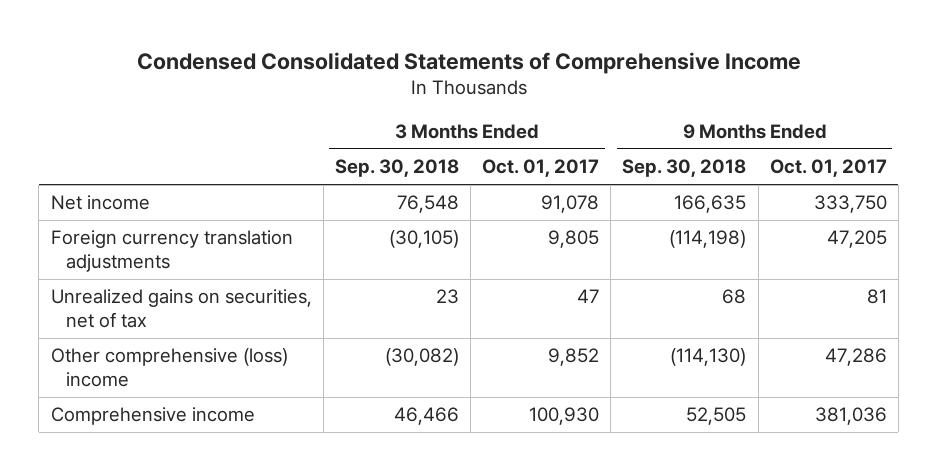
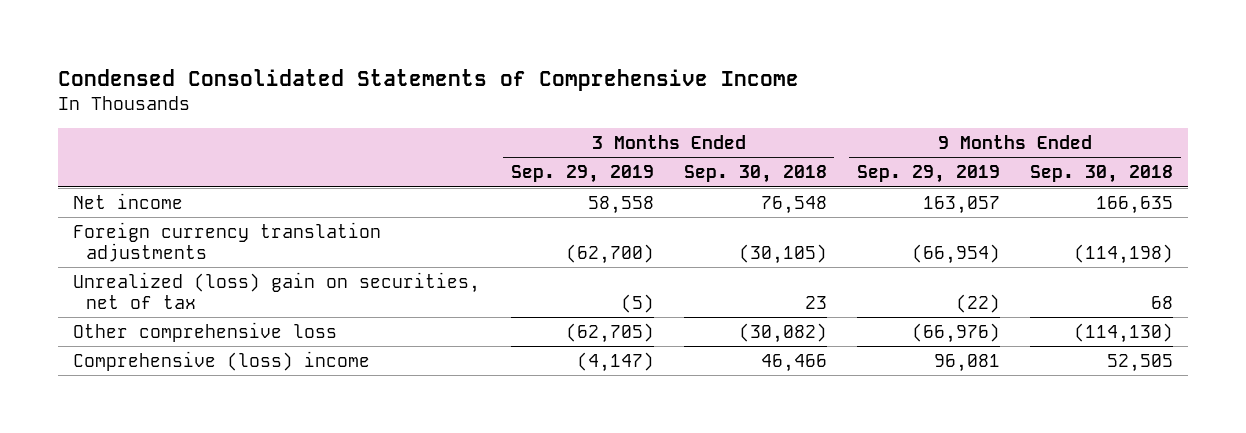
[482,159,600,178] Oct. 01, 2017 -> none
[769,159,887,178] Oct. 01, 2017 -> none
none -> [510,165,654,184] Sep. 29, 2019
none -> [856,165,1000,184] Sep. 29, 2019
[50,289,312,329] Unrealized gains on securities, net of tax -> [73,271,481,310] Unrealized (loss) gain on securities, net of tax
[50,348,288,388] Other comprehensive (loss) income -> [73,321,338,342] Other comprehensive loss
[50,407,255,426] Comprehensive income -> [73,350,371,371] Comprehensive (loss) income

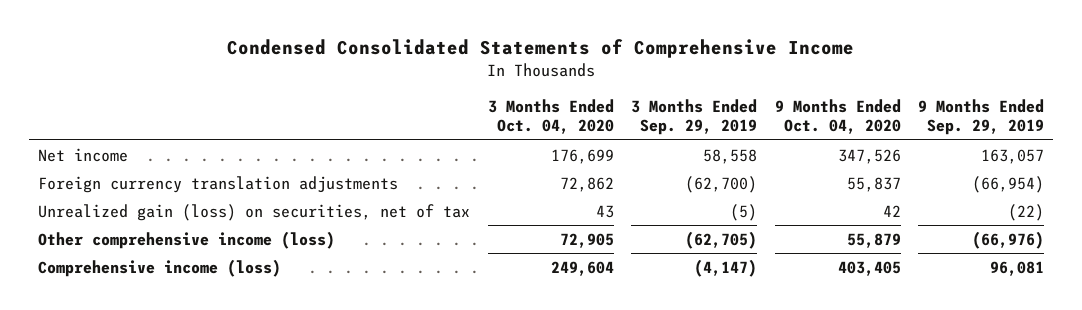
[683,165,827,184] Sep. 30, 2018 -> none
[1030,165,1174,184] Sep. 30, 2018 -> none
none -> [487,98,614,134] 3 Months Ended Oct. 04, 2020
none -> [774,98,901,134] 9 Months Ended Oct. 04, 2020
[73,271,481,310] Unrealized (loss) gain on securities, net of tax -> [38,203,471,221] Unrealized gain (loss) on securities, net of tax
[73,321,338,342] Other comprehensive loss -> [38,230,336,249] Other comprehensive income (loss)
[73,350,371,371] Comprehensive (loss) income -> [38,258,282,277] Comprehensive income (loss)

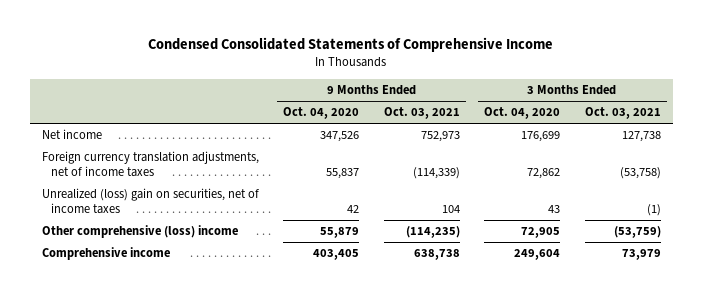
[631,98,758,135] 3 Months Ended Sep. 29, 2019 -> none
[918,98,1045,135] 9 Months Ended Sep. 29, 2019 -> none
none -> [383,107,460,120] Oct. 03, 2021
none -> [584,107,661,120] Oct. 03, 2021
[38,175,399,193] Foreign currency translation adjustments -> [41,151,259,178] Foreign currency translation adjustments, net of income taxes
[38,203,471,221] Unrealized gain (loss) on securities, net of tax -> [41,188,259,215] Unrealized (loss) gain on securities, net of income taxes
[38,230,336,249] Other comprehensive income (loss) -> [41,225,238,239] Other comprehensive (loss) income
[38,258,282,277] Comprehensive income (loss) -> [41,247,170,261] Comprehensive income

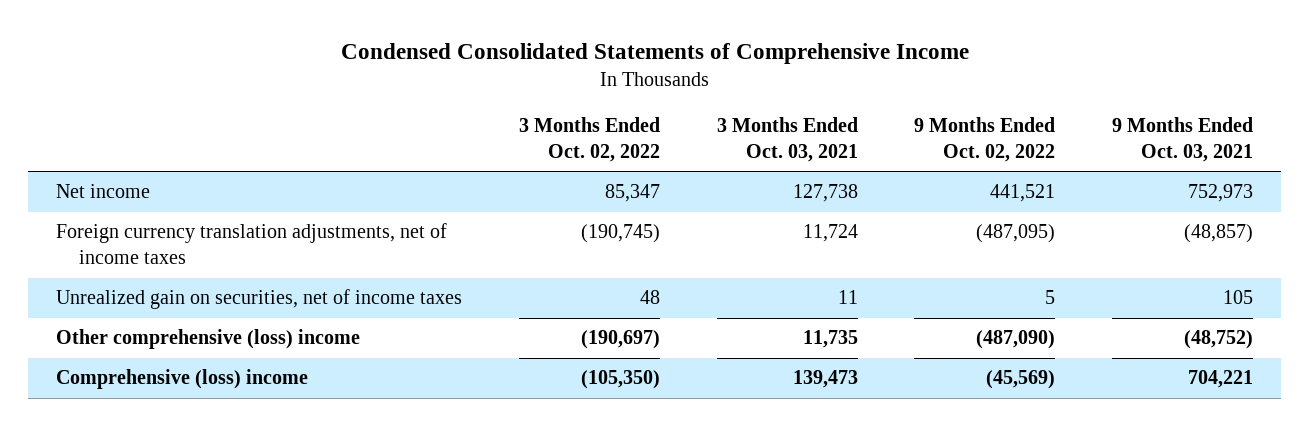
[283,107,360,120] Oct. 04, 2020 -> none
[484,107,561,120] Oct. 04, 2020 -> none
none -> [518,117,660,163] 3 Months Ended Oct. 02, 2022
none -> [914,117,1056,163] 9 Months Ended Oct. 02, 2022
[412,167,460,180] (114,339) -> [1183,224,1253,244] (48,857)
[619,167,661,180] (53,758) -> [802,224,858,243] 11,724
[41,188,259,215] Unrealized (loss) gain on securities, net of income taxes -> [56,289,463,310] Unrealized gain on securities, net of income taxes
[441,205,460,214] 104 -> [1222,290,1253,305] 105
[646,204,661,217] (1) -> [837,290,858,305] 11
[405,226,460,239] (114,235) -> [1183,330,1253,350] (48,752)
[613,226,661,239] (53,759) -> [802,330,858,349] 11,735
[41,247,170,261] Comprehensive income -> [56,369,309,390] Comprehensive (loss) income
[413,249,460,261] 638,738 -> [1187,370,1253,389] 704,221
[621,249,661,261] 73,979 -> [792,370,858,389] 139,473

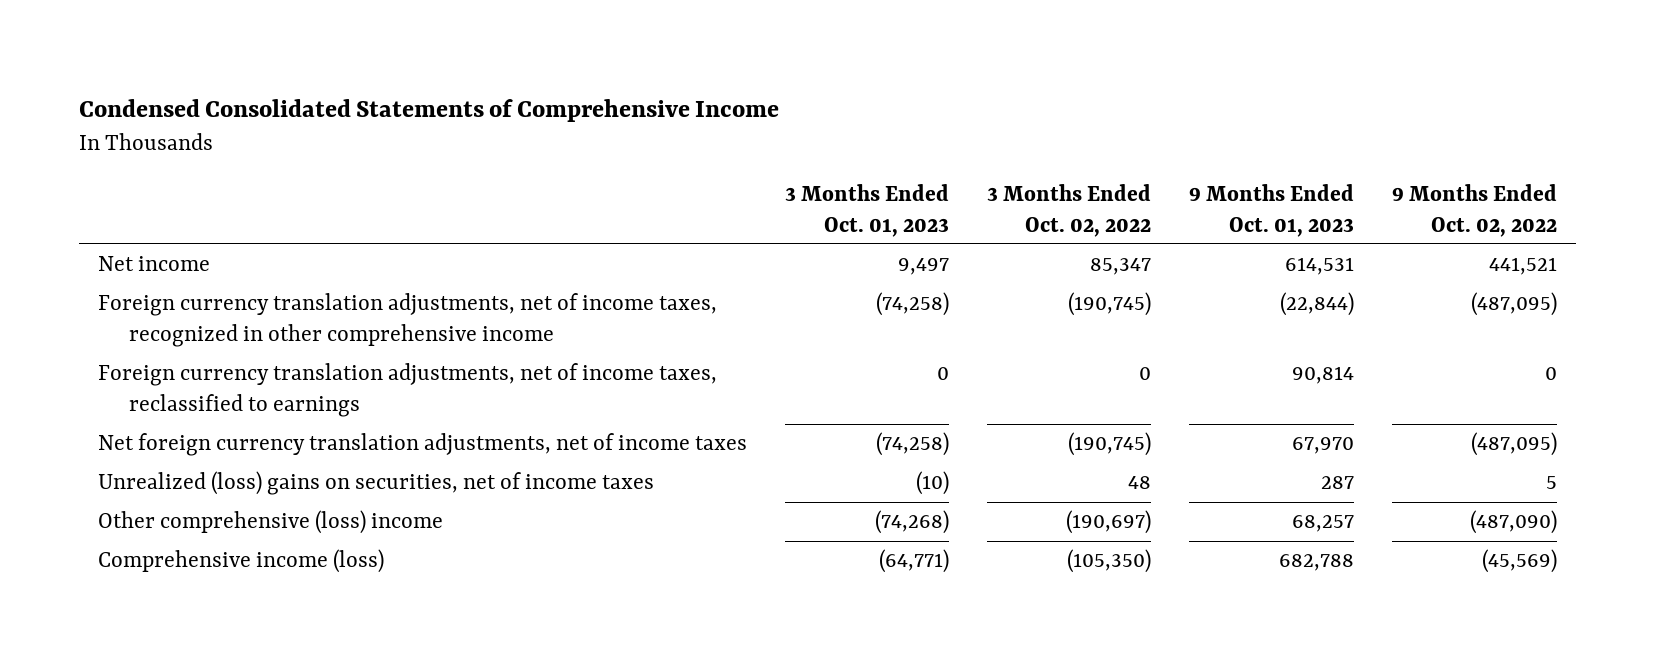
[716,117,858,163] 3 Months Ended Oct. 03, 2021 -> none
[1111,117,1253,163] 9 Months Ended Oct. 03, 2021 -> none
none -> [785,183,950,237] 3 Months Ended Oct. 01, 2023
none -> [1189,183,1355,237] 9 Months Ended Oct. 01, 2023
none -> [98,293,718,348] Foreign currency translation adjustments, net of income taxes, recognized in other comprehensive income
none -> [98,363,718,418] Foreign currency translation adjustments, net of income taxes, reclassified to earnings
[56,223,448,265] Foreign currency translation adjustments, net of income taxes -> [98,433,748,457] Net foreign currency translation adjustments, net of income taxes
[56,289,463,310] Unrealized gain on securities, net of income taxes -> [98,471,655,496] Unrealized (loss) gains on securities, net of income taxes
[56,369,309,390] Comprehensive (loss) income -> [98,549,385,574] Comprehensive income (loss)

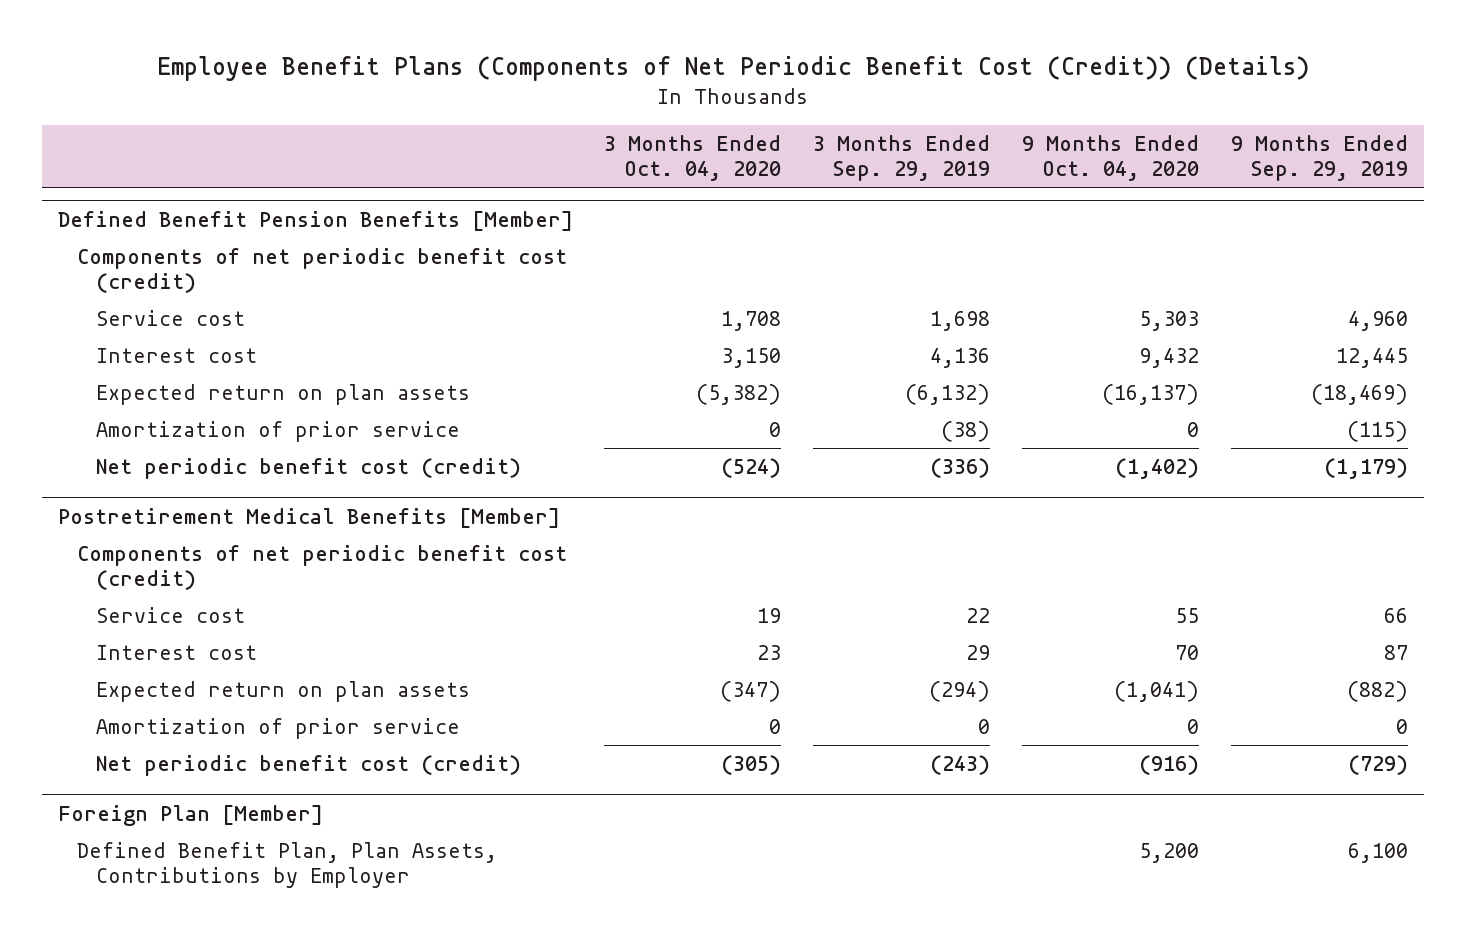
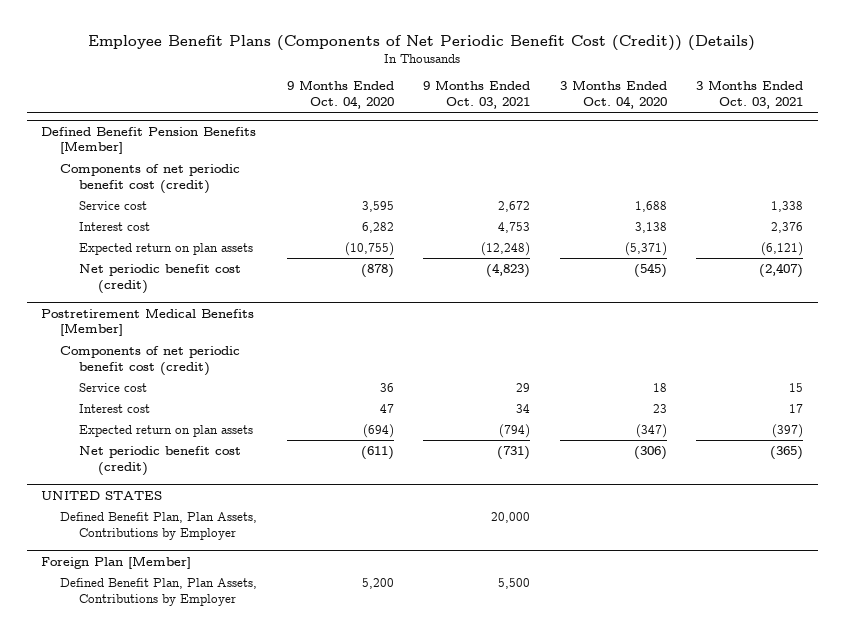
[813,135,991,182] 3 Months Ended Sep. 29, 2019 -> none
[1230,135,1408,182] 9 Months Ended Sep. 29, 2019 -> none
none -> [423,80,531,109] 9 Months Ended Oct. 03, 2021
none -> [696,80,804,109] 3 Months Ended Oct. 03, 2021
[96,421,461,443] Amortization of prior service -> none
[721,311,782,332] 1,708 -> [634,200,667,212] 1,688
[1138,311,1199,332] 5,303 -> [361,200,394,212] 3,595
[721,348,782,369] 3,150 -> [634,221,667,233] 3,138
[1138,348,1199,369] 9,432 -> [361,221,394,233] 6,282
[696,384,782,406] (5,382) -> [624,241,667,256] (5,371)
[1101,384,1199,406] (16,137) -> [344,241,394,256] (10,755)
[721,458,782,479] (524) -> [633,262,667,278] (545)
[1114,458,1199,480] (1,402) -> [360,263,394,278] (878)
[96,718,461,740] Amortization of prior service -> none
[757,608,782,624] 19 -> [652,382,667,392] 18
[1174,608,1199,624] 55 -> [379,382,394,392] 36
[1174,645,1199,661] 70 -> [379,403,394,413] 47
[1113,681,1199,703] (1,041) -> [362,423,394,438] (694)
[721,755,782,776] (305) -> [633,445,667,460] (306)
[1138,755,1199,776] (916) -> [360,445,394,460] (611)
none -> [41,490,163,500] UNITED STATES
none -> [60,511,258,540] Defined Benefit Plan, Plan Assets, Contributions by Employer

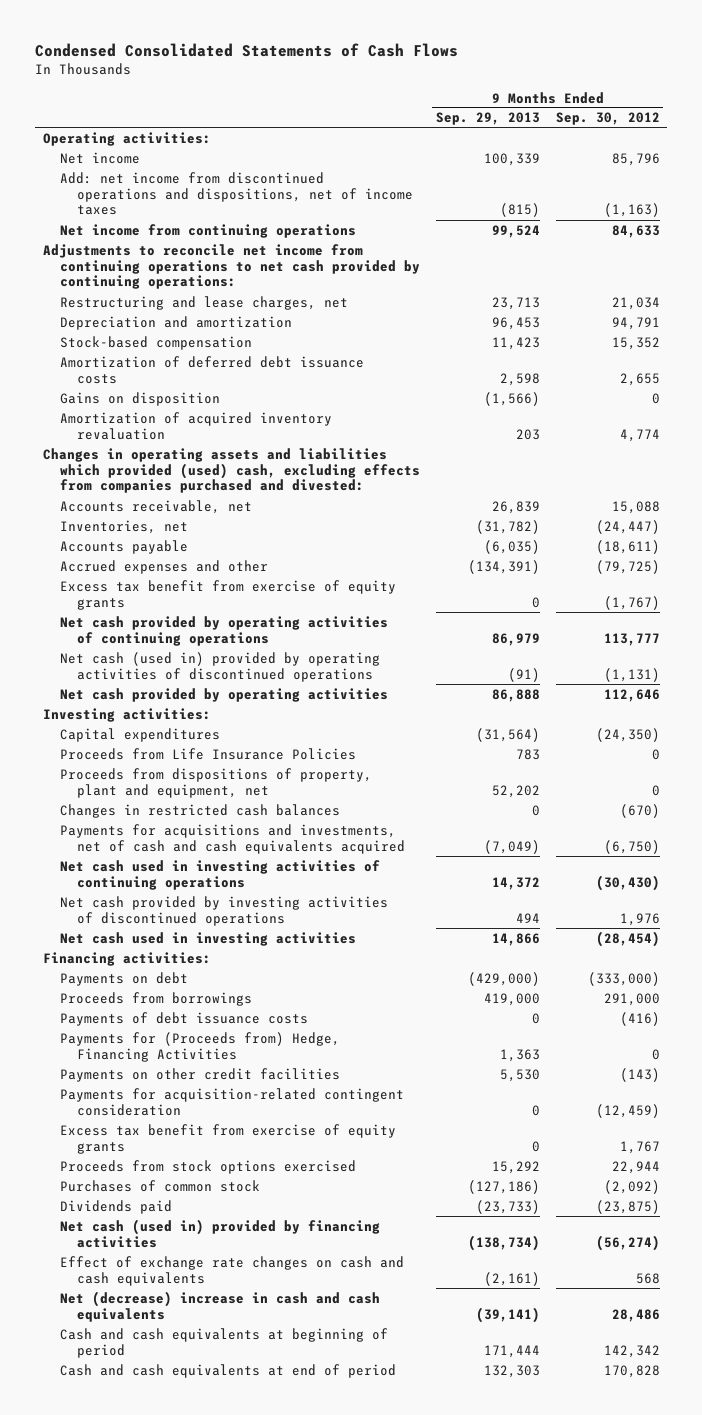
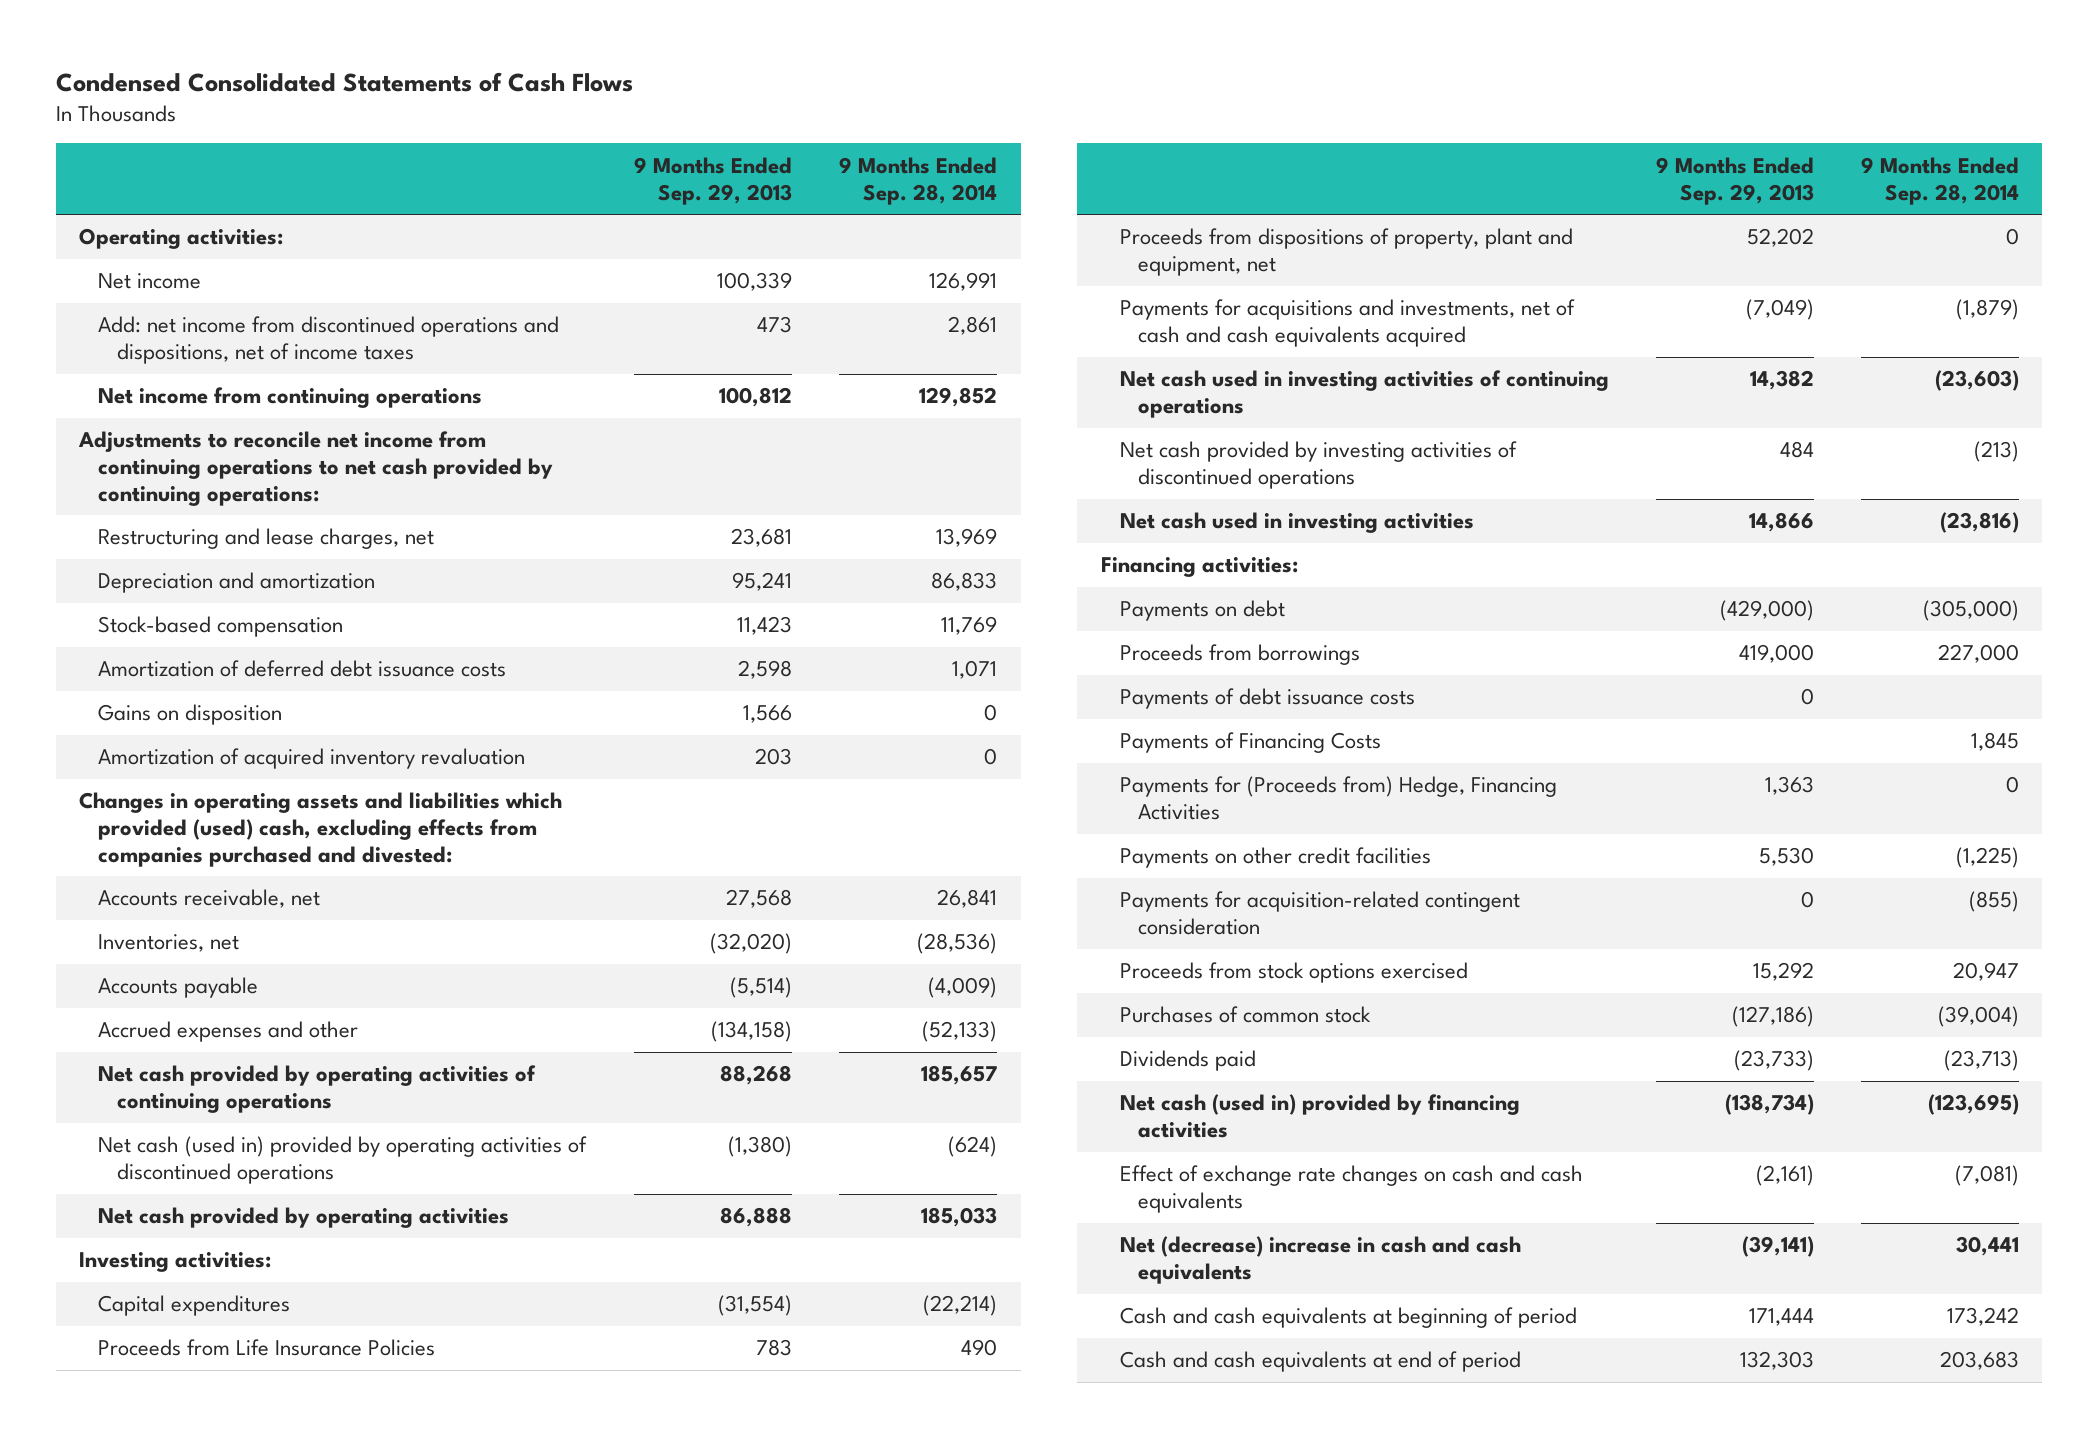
[555,112,660,126] Sep. 30, 2012 -> none
none -> [839,156,998,205] 9 Months Ended Sep. 28, 2014
[499,203,540,218] (815) -> [757,316,793,334] 473
[491,224,540,238] 99,524 -> [719,387,793,408] 100,812
[491,296,540,310] 23,713 -> [731,528,793,548] 23,681
[491,316,540,330] 96,453 -> [732,572,793,592] 95,241
[483,391,540,406] (1,566) -> [743,705,793,724] 1,566
[59,579,396,610] Excess tax benefit from exercise of equity grants -> none
[491,500,540,514] 26,839 -> [726,889,793,909] 27,568
[475,519,540,534] (31,782) -> [710,933,793,955] (32,020)
[483,539,540,554] (6,035) -> [730,977,793,999] (5,514)
[467,559,540,574] (134,391) -> [711,1021,793,1043] (134,158)
[491,632,540,646] 86,979 -> [720,1065,793,1086] 88,268
[507,667,540,682] (91) -> [728,1136,793,1158] (1,380)
[475,727,540,742] (31,564) -> [718,1295,793,1317] (31,554)
[59,803,340,818] Changes in restricted cash balances -> none
[491,876,540,890] 14,372 -> [1749,370,1814,391] 14,382
[515,912,540,923] 494 -> [1779,441,1814,459] 484
none -> [1119,732,1381,754] Payments of Financing Costs
[59,1123,396,1154] Excess tax benefit from exercise of equity grants -> none

